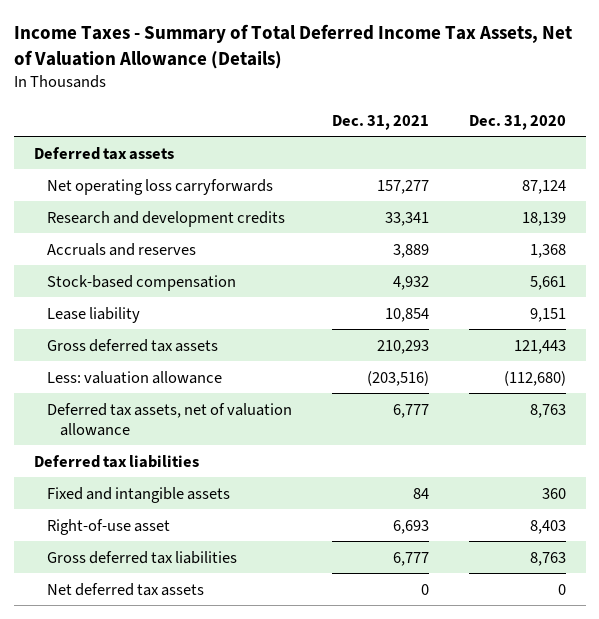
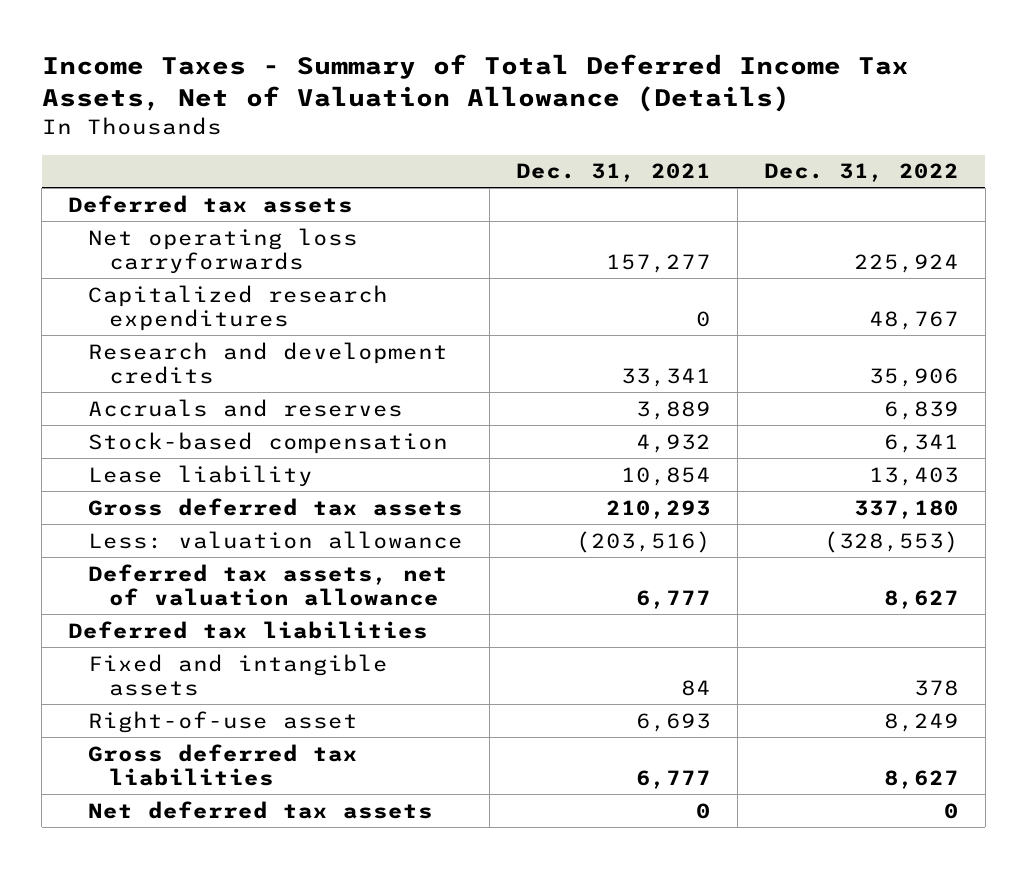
[468,114,566,130] Dec. 31, 2020 -> none
none -> [763,163,959,183] Dec. 31, 2022
none -> [88,284,389,331] Capitalized research expenditures

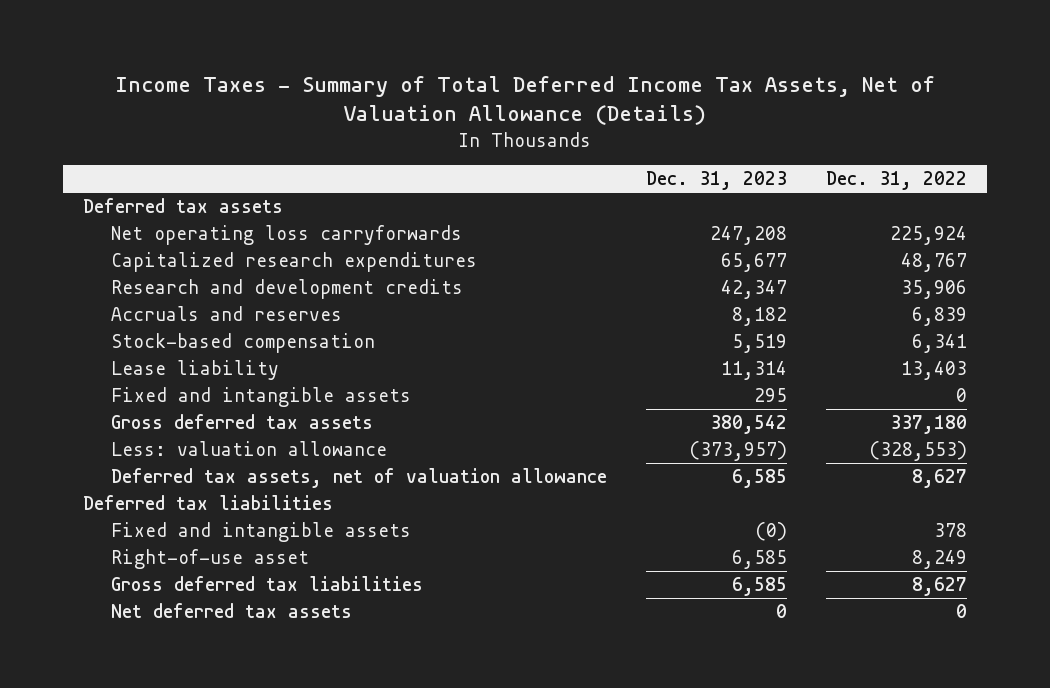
[516,163,712,183] Dec. 31, 2021 -> none
none -> [645,171,787,191] Dec. 31, 2023
none -> [110,387,411,408] Fixed and intangible assets

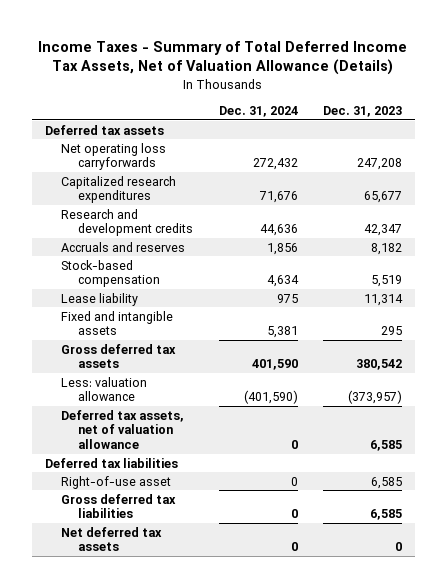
[826,171,968,191] Dec. 31, 2022 -> none
none -> [218,105,298,117] Dec. 31, 2024
[110,522,411,543] Fixed and intangible assets -> none

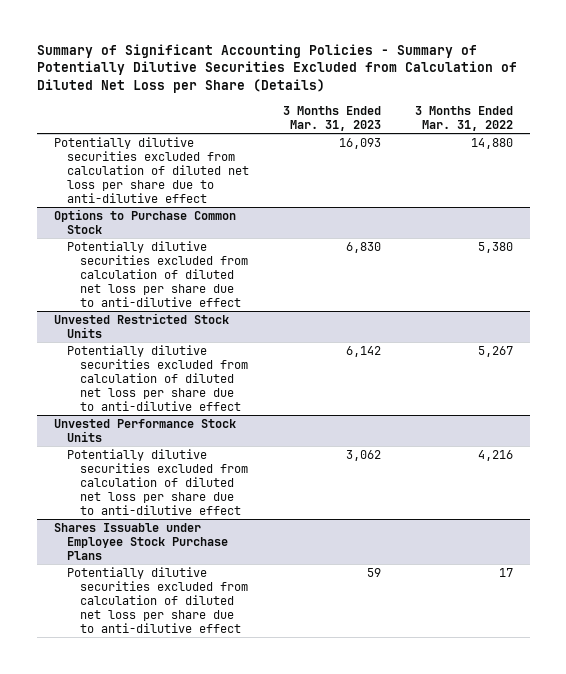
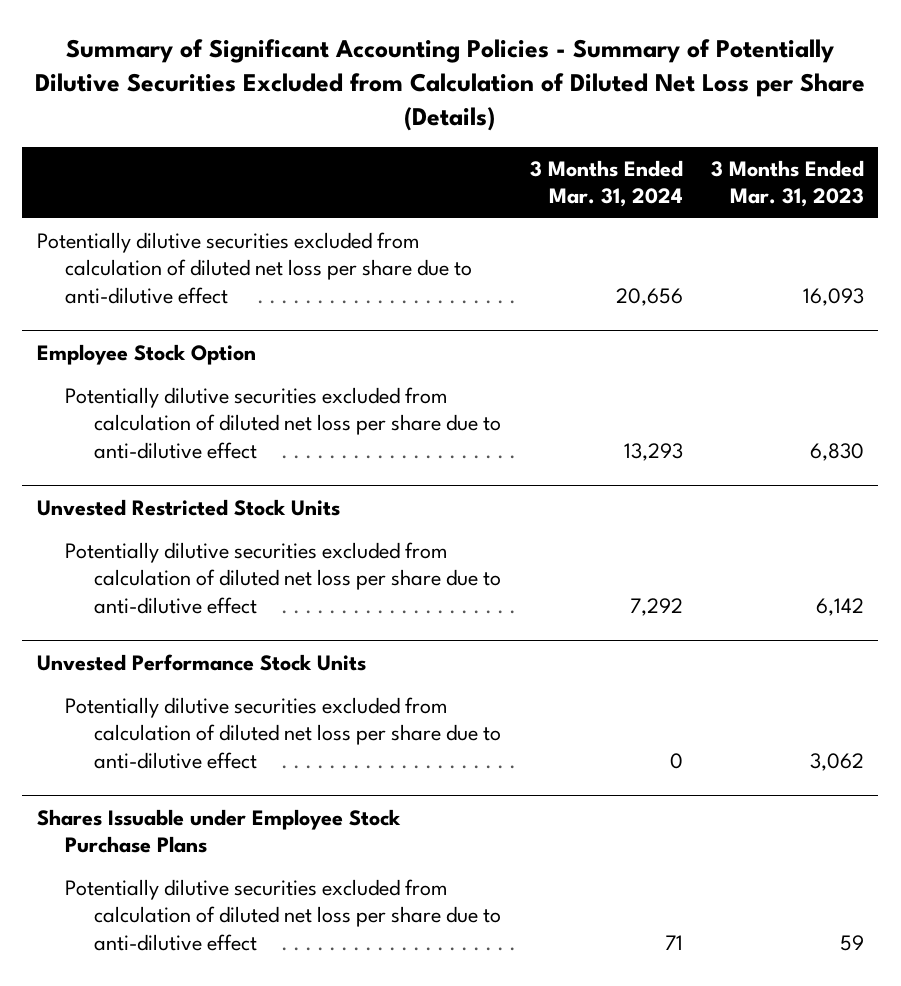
[414,105,513,131] 3 Months Ended Mar. 31, 2022 -> none
none -> [529,159,683,208] 3 Months Ended Mar. 31, 2024
[53,208,236,234] Options to Purchase Common Stock -> [36,343,256,365] Employee Stock Option

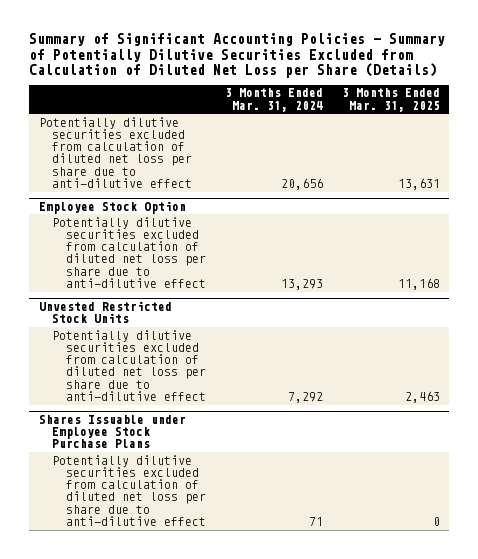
[710,159,864,208] 3 Months Ended Mar. 31, 2023 -> none
none -> [341,88,440,112] 3 Months Ended Mar. 31, 2025
[36,653,366,671] Unvested Performance Stock Units -> none
[65,696,502,769] Potentially dilutive securities excluded from calculation of diluted net loss per share due to anti-dilutive effect -> none

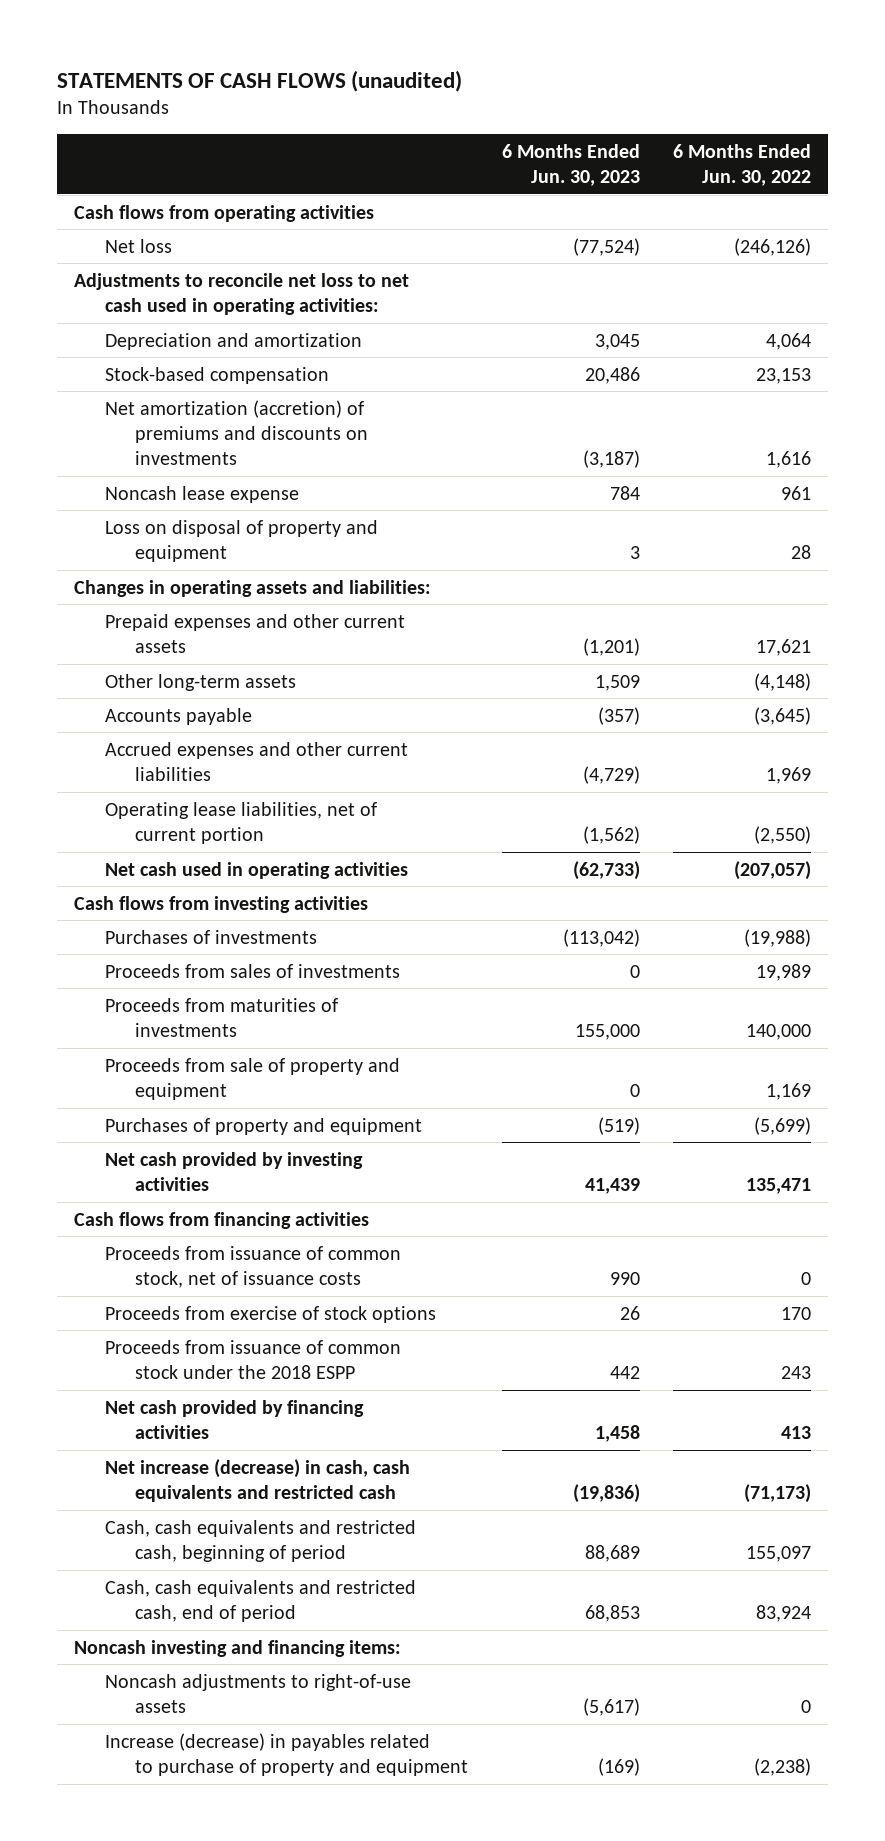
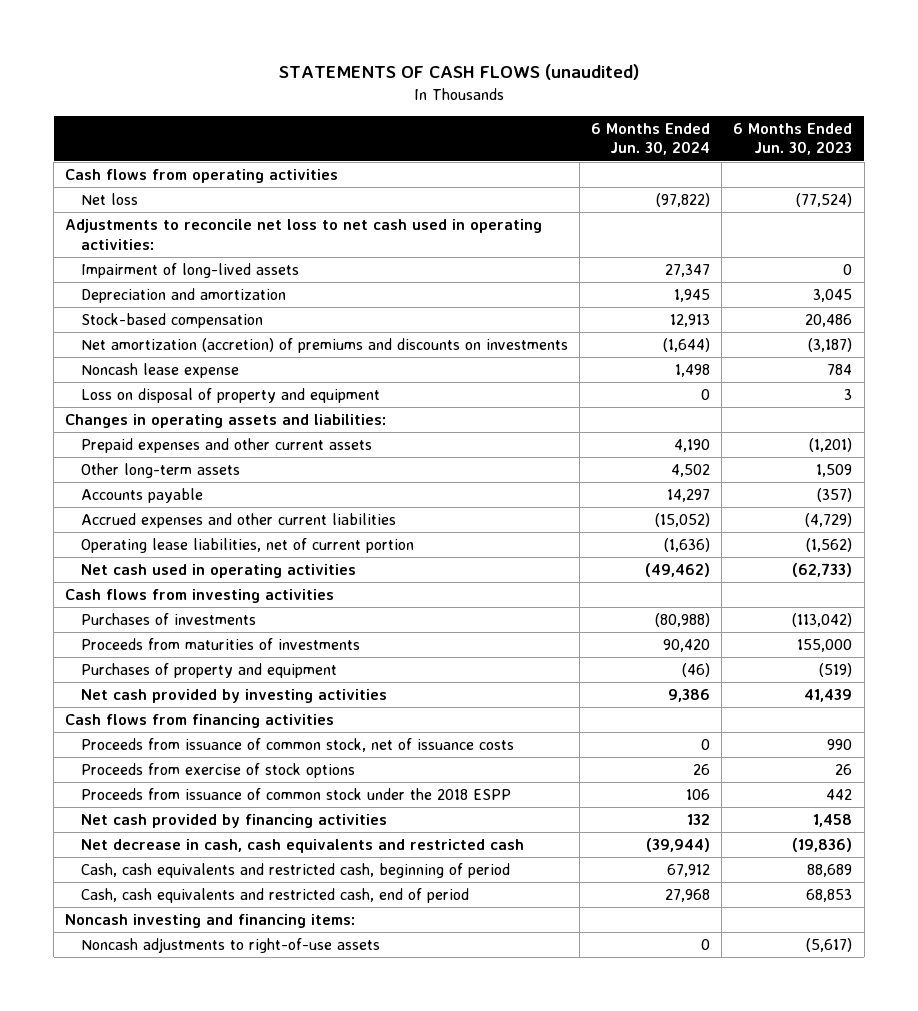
[672,143,811,186] 6 Months Ended Jun. 30, 2022 -> none
none -> [591,122,711,156] 6 Months Ended Jun. 30, 2024
none -> [80,262,299,278] Impairment of long-lived assets
[104,963,400,978] Proceeds from sales of investments -> none
[104,1057,400,1100] Proceeds from sale of property and equipment -> none
[104,1458,410,1502] Net increase (decrease) in cash, cash equivalents and restricted cash -> [80,838,524,853] Net decrease in cash, cash equivalents and restricted cash
[104,1732,469,1776] Increase (decrease) in payables related to purchase of property and equipment -> none

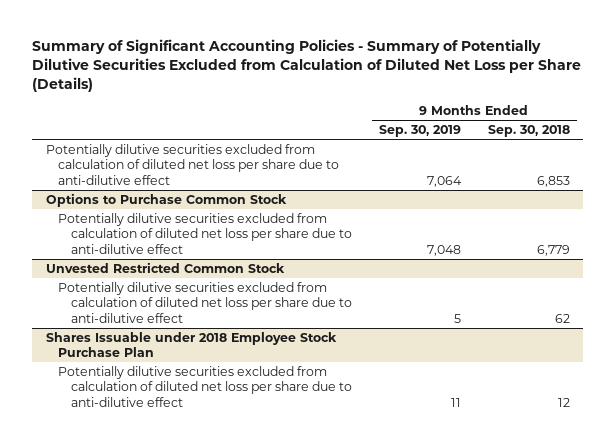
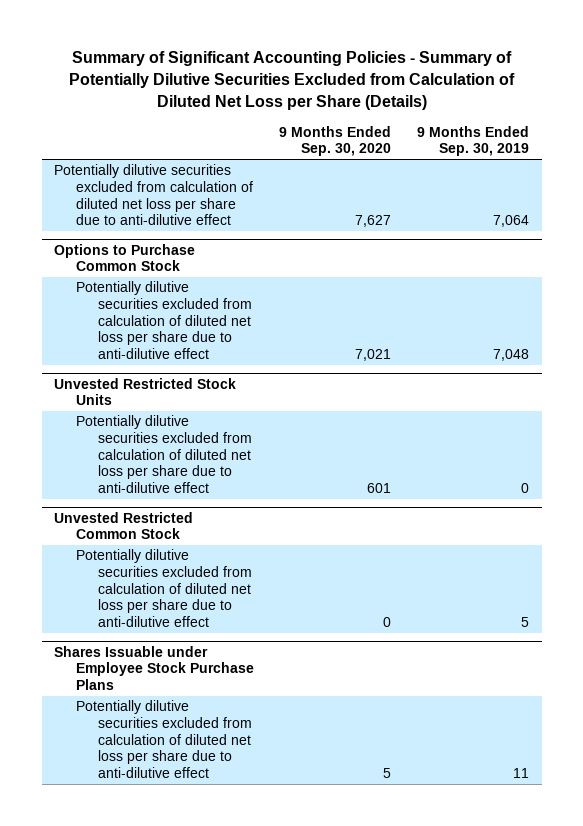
[487,125,570,138] Sep. 30, 2018 -> none
none -> [279,125,392,157] 9 Months Ended Sep. 30, 2020
none -> [54,377,237,406] Unvested Restricted Stock Units
none -> [76,415,252,493] Potentially dilutive securities excluded from calculation of diluted net loss per share due to anti-dilutive effect
[45,331,337,358] Shares Issuable under 2018 Employee Stock Purchase Plan -> [54,645,255,690] Shares Issuable under Employee Stock Purchase Plans

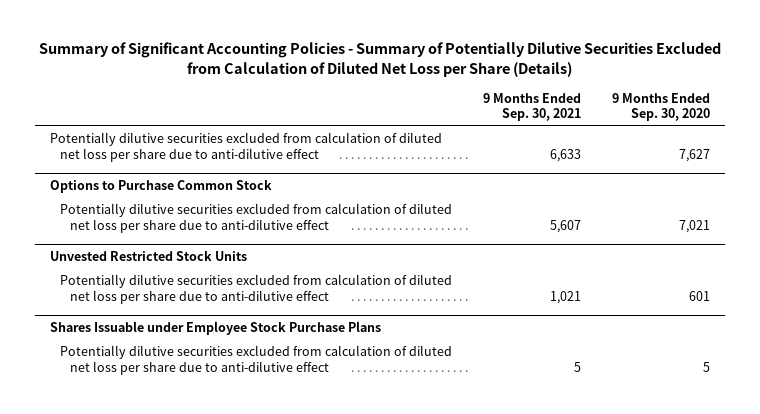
[416,125,529,157] 9 Months Ended Sep. 30, 2019 -> none
none -> [483,92,582,122] 9 Months Ended Sep. 30, 2021
[54,511,194,540] Unvested Restricted Common Stock -> none
[76,549,252,627] Potentially dilutive securities excluded from calculation of diluted net loss per share due to anti-dilutive effect -> none

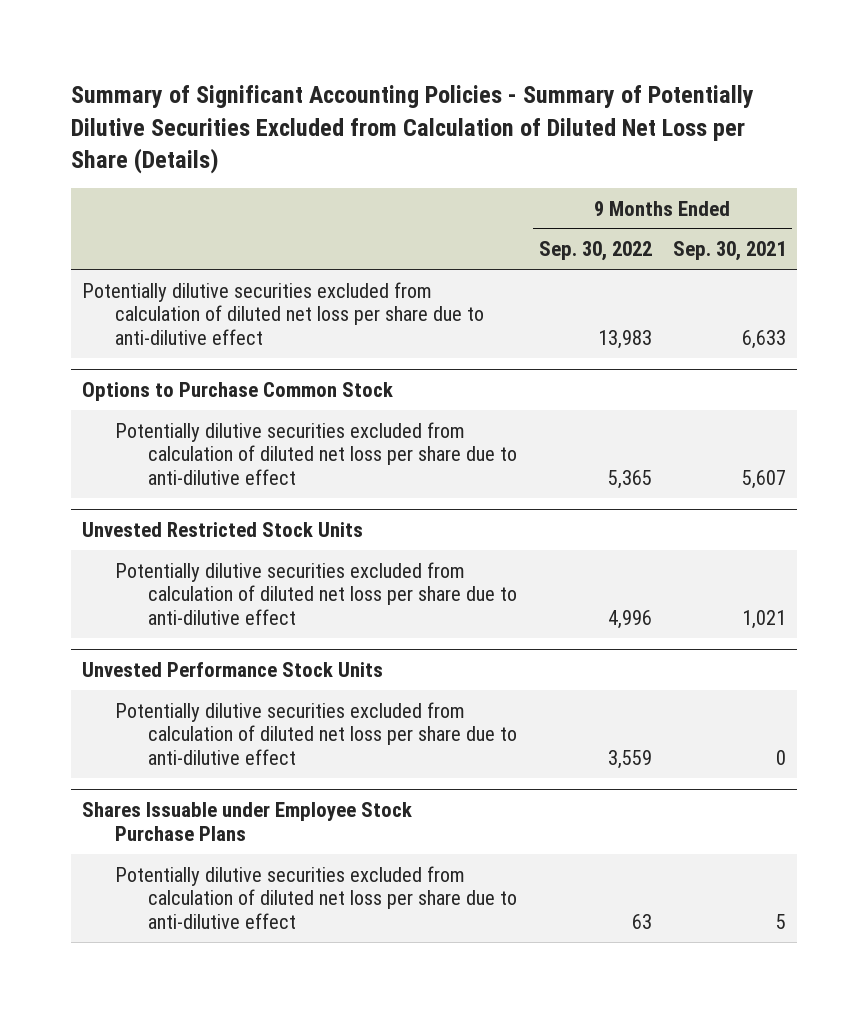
[611,92,710,122] 9 Months Ended Sep. 30, 2020 -> none
none -> [538,241,652,262] Sep. 30, 2022
none -> [82,662,384,678] Unvested Performance Stock Units
none -> [114,701,517,766] Potentially dilutive securities excluded from calculation of diluted net loss per share due to anti-dilutive effect

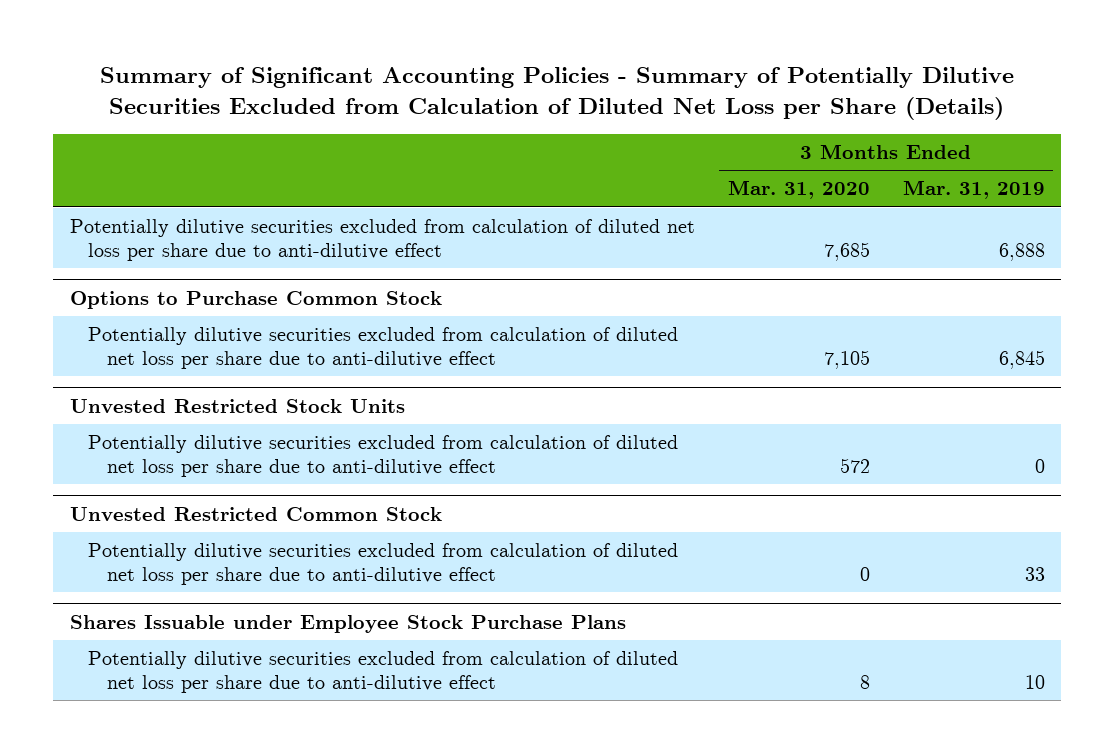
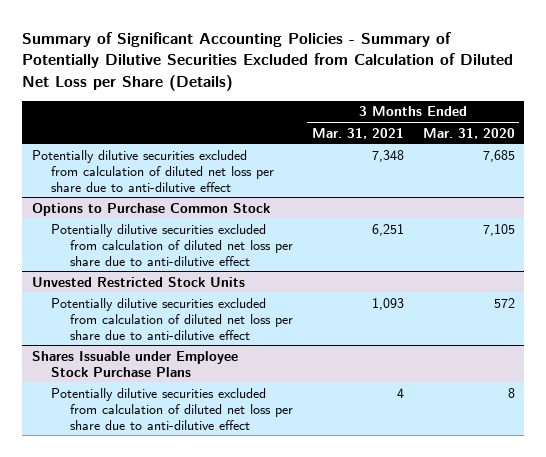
[902,180,1045,200] Mar. 31, 2019 -> none
none -> [311,127,404,139] Mar. 31, 2021
[69,506,442,521] Unvested Restricted Common Stock -> none
[88,543,679,585] Potentially dilutive securities excluded from calculation of diluted net loss per share due to anti-dilutive effect -> none

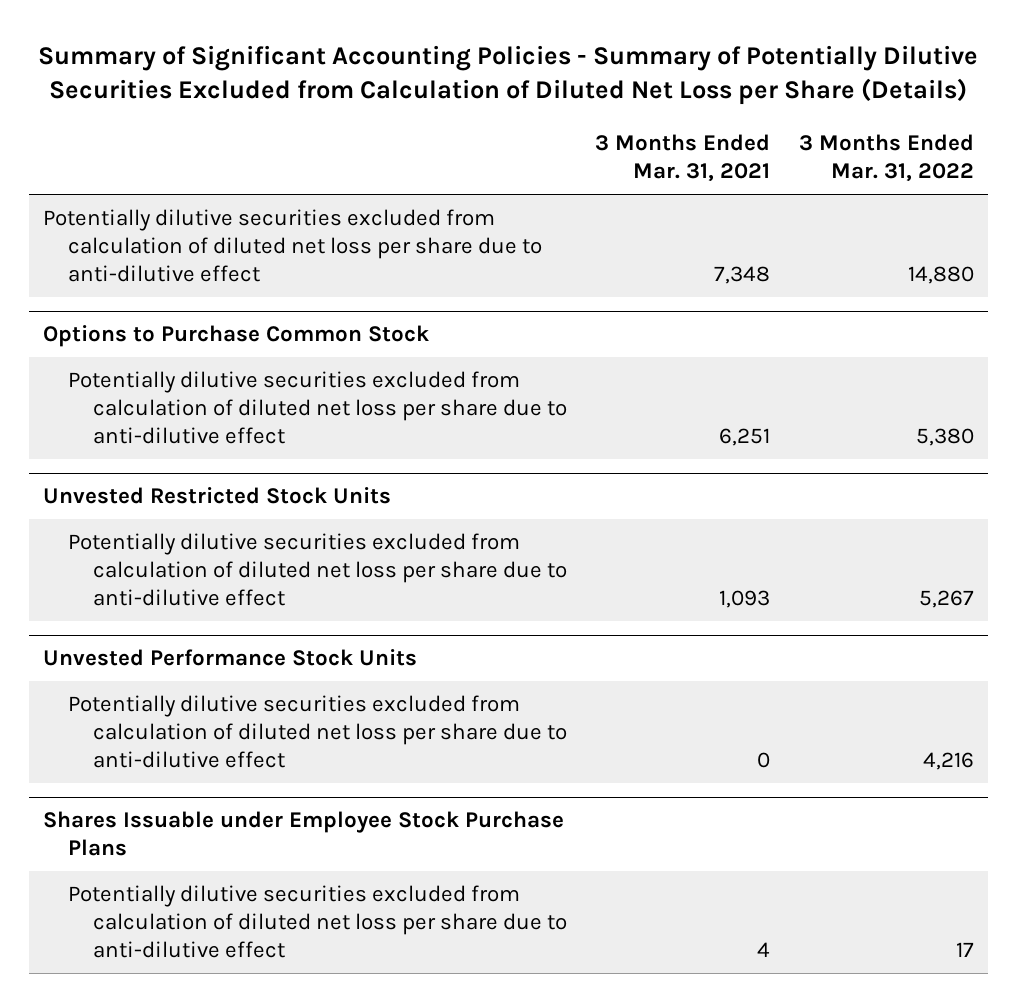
[422,127,515,139] Mar. 31, 2020 -> none
none -> [798,134,974,183] 3 Months Ended Mar. 31, 2022
none -> [43,648,418,666] Unvested Performance Stock Units
none -> [68,694,568,768] Potentially dilutive securities excluded from calculation of diluted net loss per share due to anti-dilutive effect

